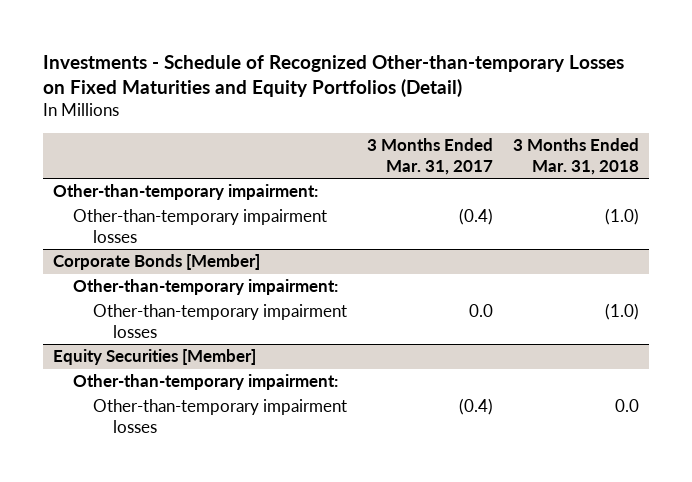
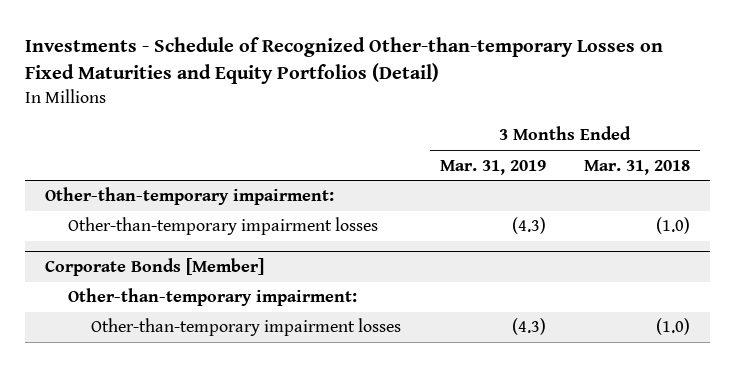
[366,138,493,175] 3 Months Ended Mar. 31, 2017 -> none
none -> [439,159,546,175] Mar. 31, 2019
[53,349,257,366] Equity Securities [Member] -> none
[73,374,339,391] Other-than-temporary impairment: -> none
[93,399,348,433] Other-than-temporary impairment losses -> none

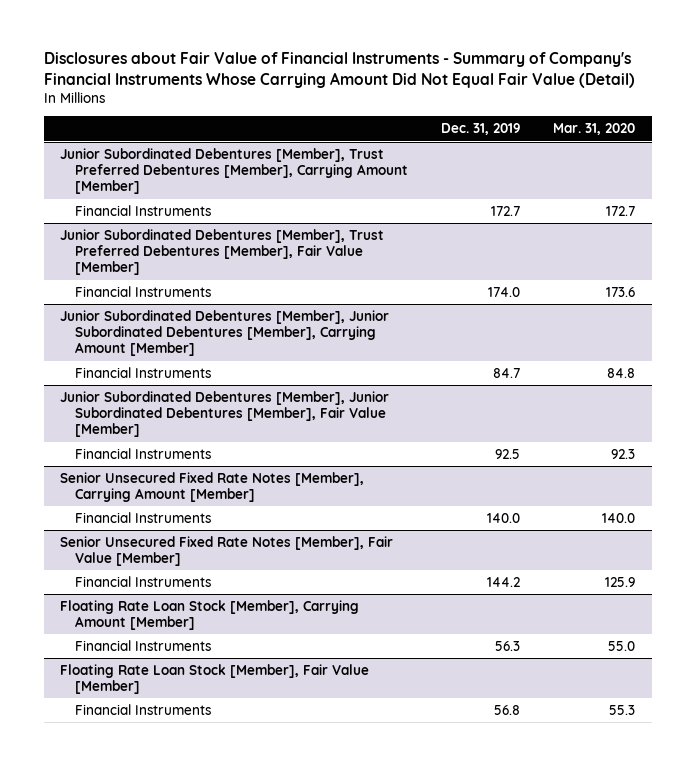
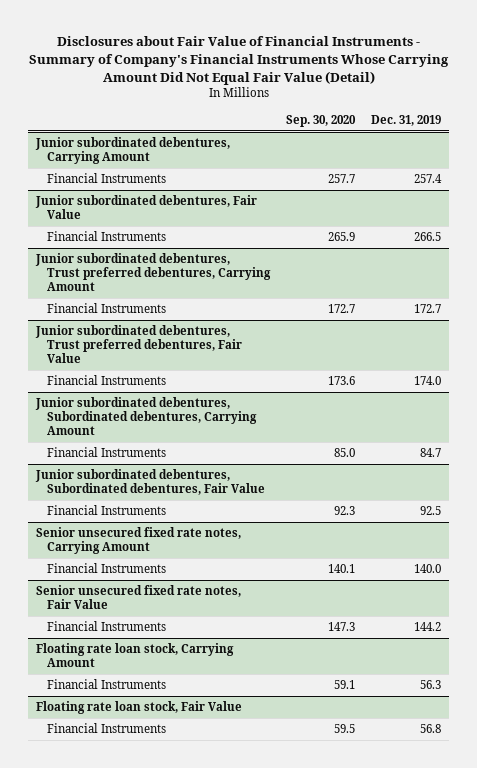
[553,123,636,136] Mar. 31, 2020 -> none
none -> [286,114,357,127] Sep. 30, 2020
none -> [35,137,231,164] Junior subordinated debentures, Carrying Amount
none -> [47,173,167,184] Financial Instruments
none -> [35,195,258,219] Junior subordinated debentures, Fair Value
none -> [47,231,167,242] Financial Instruments
[60,147,409,195] Junior Subordinated Debentures [Member], Trust Preferred Debentures [Member], Carrying Amount [Member] -> [35,253,272,291] Junior subordinated debentures, Trust preferred debentures, Carrying Amount
[60,228,385,276] Junior Subordinated Debentures [Member], Trust Preferred Debentures [Member], Fair Value [Member] -> [35,325,243,363] Junior subordinated debentures, Trust preferred debentures, Fair Value
[60,309,390,357] Junior Subordinated Debentures [Member], Junior Subordinated Debentures [Member], Carrying Amount [Member] -> [35,397,258,435] Junior subordinated debentures, Subordinated debentures, Carrying Amount
[60,390,390,438] Junior Subordinated Debentures [Member], Junior Subordinated Debentures [Member], Fair Value [Member] -> [35,469,266,495] Junior subordinated debentures, Subordinated debentures, Fair Value
[60,471,365,503] Senior Unsecured Fixed Rate Notes [Member], Carrying Amount [Member] -> [36,527,242,554] Senior unsecured fixed rate notes, Carrying Amount
[60,535,394,567] Senior Unsecured Fixed Rate Notes [Member], Fair Value [Member] -> [36,585,242,609] Senior unsecured fixed rate notes, Fair Value
[60,599,360,631] Floating Rate Loan Stock [Member], Carrying Amount [Member] -> [36,643,235,667] Floating rate loan stock, Carrying Amount
[60,663,370,695] Floating Rate Loan Stock [Member], Fair Value [Member] -> [36,701,243,715] Floating rate loan stock, Fair Value

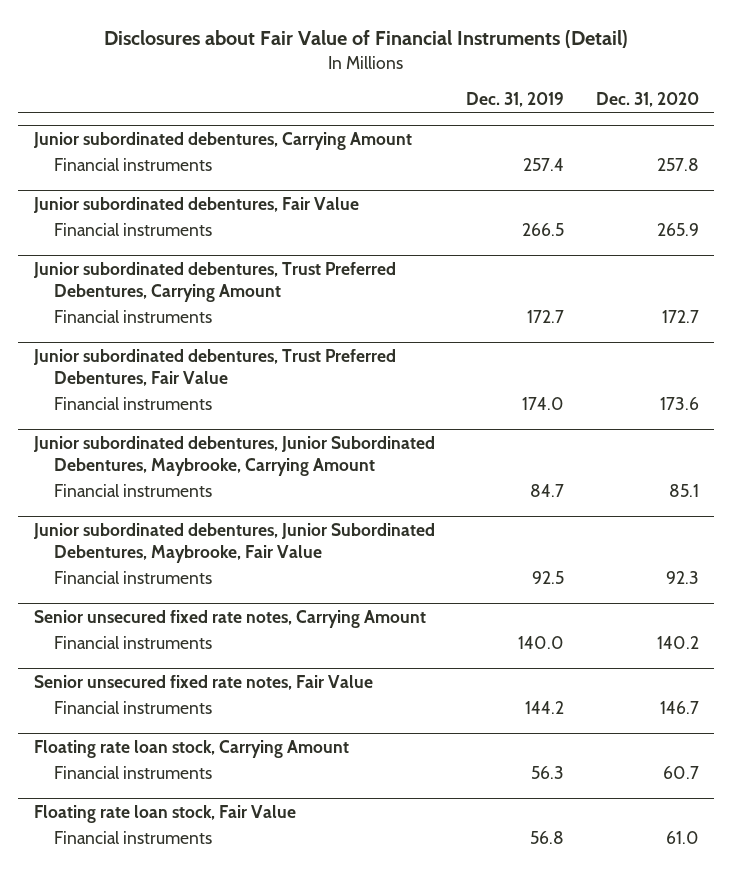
[28,36,449,85] Disclosures about Fair Value of Financial Instruments - Summary of Company's Financial Instruments Whose Carrying Amount Did Not Equal Fair Value (Detail) -> [104,30,629,49] Disclosures about Fair Value of Financial Instruments (Detail)
[286,114,357,127] Sep. 30, 2020 -> none
none -> [595,92,699,108] Dec. 31, 2020
[47,173,167,184] Financial Instruments -> [54,158,213,172] Financial instruments
[47,231,167,242] Financial Instruments -> [54,223,213,237] Financial instruments
[35,253,272,291] Junior subordinated debentures, Trust preferred debentures, Carrying Amount -> [32,261,396,302] Junior subordinated debentures, Trust Preferred Debentures, Carrying Amount
[47,303,167,314] Financial Instruments -> [54,310,213,324] Financial instruments
[35,325,243,363] Junior subordinated debentures, Trust preferred debentures, Fair Value -> [32,348,396,386] Junior subordinated debentures, Trust Preferred Debentures, Fair Value
[47,375,167,386] Financial Instruments -> [54,397,213,411] Financial instruments
[35,397,258,435] Junior subordinated debentures, Subordinated debentures, Carrying Amount -> [32,435,435,476] Junior subordinated debentures, Junior Subordinated Debentures, Maybrooke, Carrying Amount
[47,447,167,458] Financial Instruments -> [54,484,213,498] Financial instruments
[35,469,266,495] Junior subordinated debentures, Subordinated debentures, Fair Value -> [32,522,435,563] Junior subordinated debentures, Junior Subordinated Debentures, Maybrooke, Fair Value
[47,505,167,516] Financial Instruments -> [54,571,213,585] Financial instruments
[47,563,167,574] Financial Instruments -> [54,636,213,650] Financial instruments
[47,621,167,632] Financial Instruments -> [54,701,213,715] Financial instruments
[47,679,167,690] Financial Instruments -> [54,766,213,780] Financial instruments
[47,723,167,734] Financial Instruments -> [54,831,213,845] Financial instruments

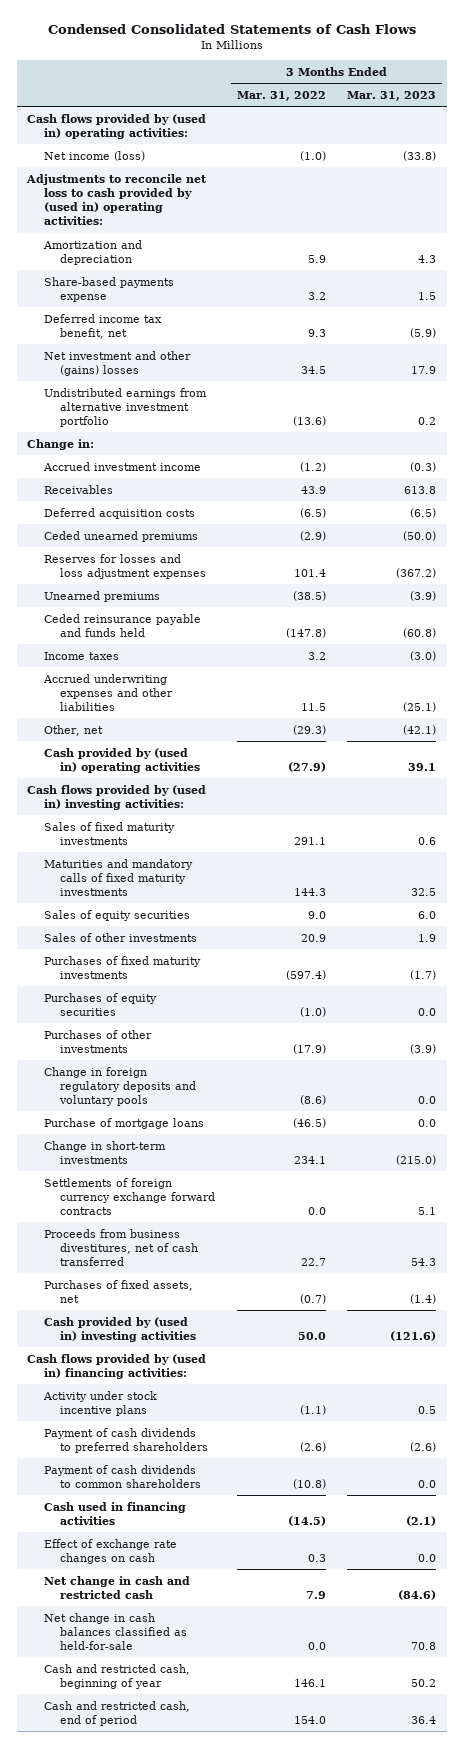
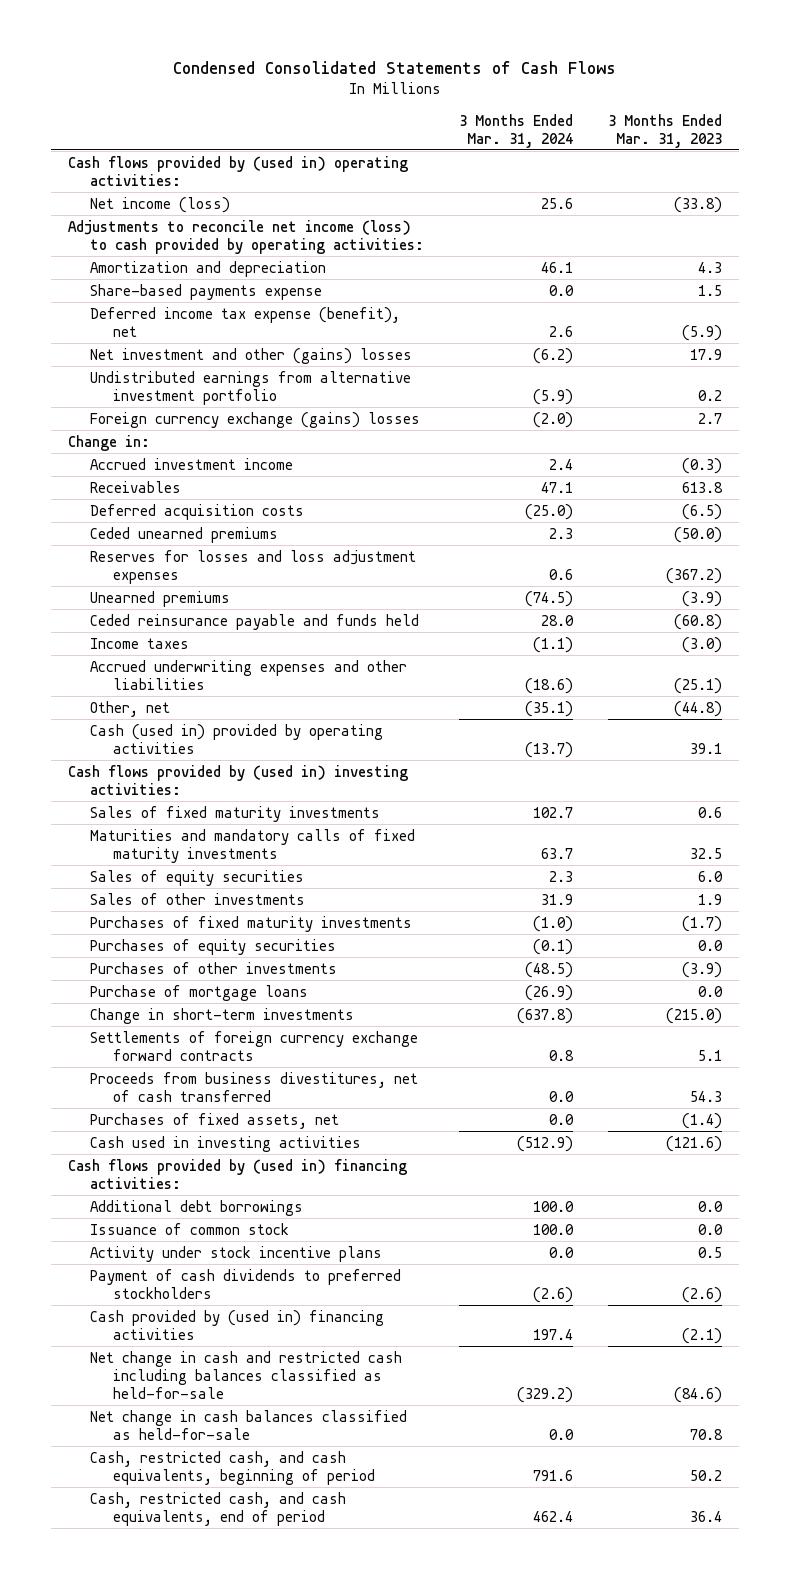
[236,90,326,101] Mar. 31, 2022 -> none
none -> [459,113,574,148] 3 Months Ended Mar. 31, 2024
[26,173,208,226] Adjustments to reconcile net loss to cash provided by (used in) operating activities: -> [68,219,425,254] Adjustments to reconcile net income (loss) to cash provided by operating activities:
[43,313,162,339] Deferred income tax benefit, net -> [90,306,401,337] Deferred income tax expense (benefit), net
none -> [90,411,421,428] Foreign currency exchange (gains) losses
[403,724,437,735] (42.1) -> [673,700,722,717] (44.8)
[43,747,201,773] Cash provided by (used in) operating activities -> [90,723,384,754] Cash (used in) provided by operating activities
[43,1066,197,1106] Change in foreign regulatory deposits and voluntary pools -> none
[43,1316,197,1342] Cash provided by (used in) investing activities -> [90,1135,362,1152] Cash used in investing activities
none -> [90,1199,304,1216] Additional debt borrowings
none -> [90,1222,290,1235] Issuance of common stock
[43,1464,202,1488] Payment of cash dividends to common shareholders -> none
[43,1538,177,1564] Effect of exchange rate changes on cash -> none
[43,1427,209,1453] Payment of cash dividends to preferred shareholders -> [90,1268,402,1299] Payment of cash dividends to preferred stockholders
[43,1501,186,1525] Cash used in financing activities -> [90,1309,385,1340] Cash provided by (used in) financing activities
[43,1575,190,1599] Net change in cash and restricted cash -> [90,1350,403,1399] Net change in cash and restricted cash including balances classified as held-for-sale
[43,1663,190,1689] Cash and restricted cash, beginning of year -> [90,1450,375,1485] Cash, restricted cash, and cash equivalents, beginning of period
[43,1700,190,1726] Cash and restricted cash, end of period -> [90,1491,347,1526] Cash, restricted cash, and cash equivalents, end of period

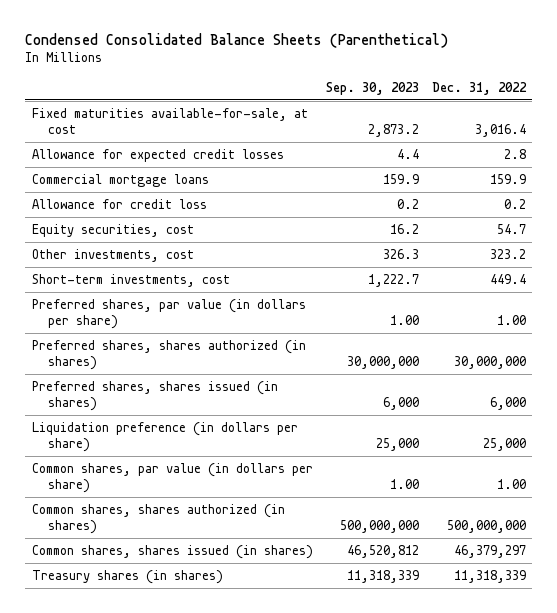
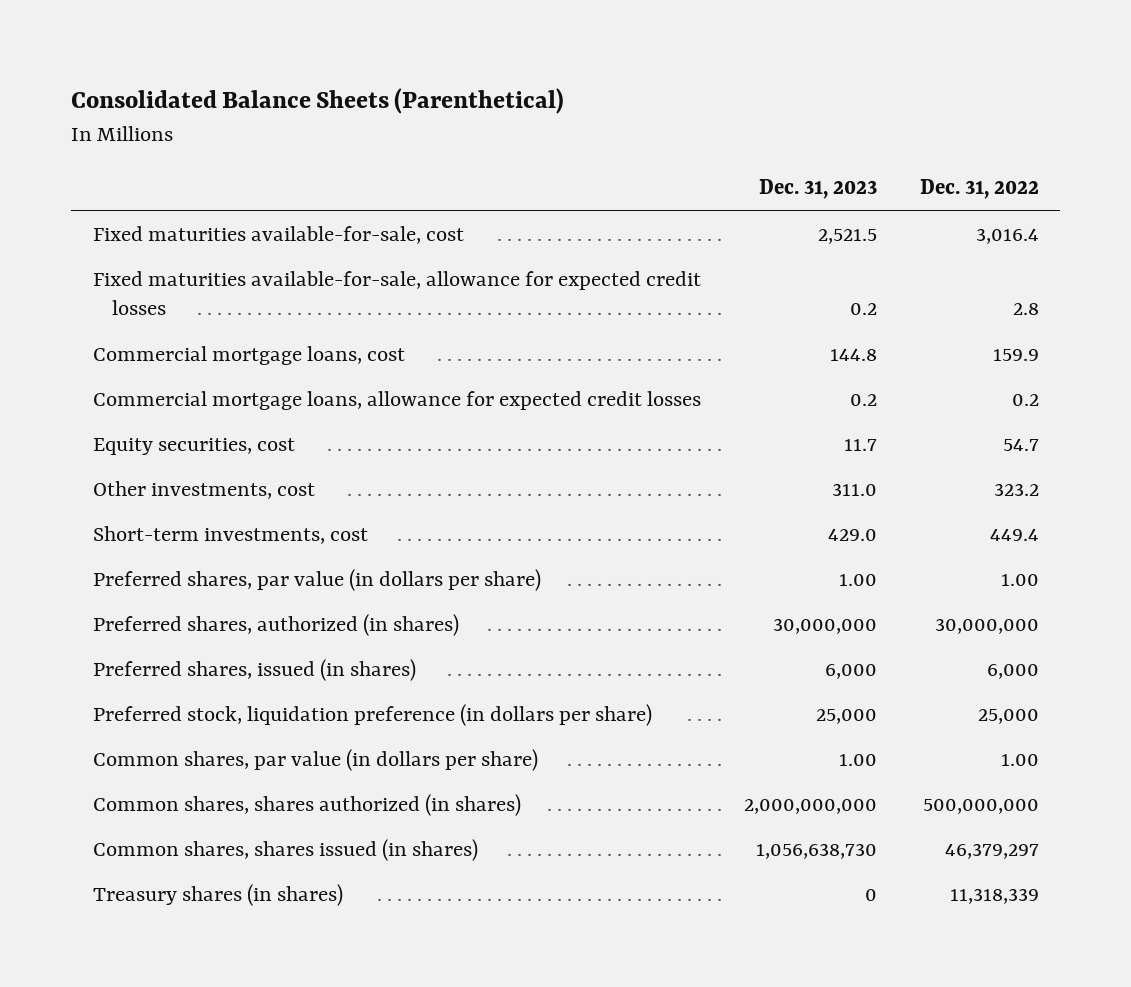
[25,32,449,48] Condensed Consolidated Balance Sheets (Parenthetical) -> [71,88,565,115] Consolidated Balance Sheets (Parenthetical)
[325,81,419,95] Sep. 30, 2023 -> none
none -> [758,179,877,200] Dec. 31, 2023
[31,107,308,134] Fixed maturities available-for-sale, at cost -> [92,225,464,244] Fixed maturities available-for-sale, cost
[31,148,284,162] Allowance for expected credit losses -> [92,270,701,316] Fixed maturities available-for-sale, allowance for expected credit losses
[31,173,209,187] Commercial mortgage loans -> [92,345,405,365] Commercial mortgage loans, cost
[31,198,207,209] Allowance for credit loss -> [92,390,701,410] Commercial mortgage loans, allowance for expected credit losses
[31,339,306,370] Preferred shares, shares authorized (in shares) -> [92,613,459,636] Preferred shares, authorized (in shares)
[31,380,278,411] Preferred shares, shares issued (in shares) -> [92,658,416,681] Preferred shares, issued (in shares)
[31,421,298,452] Liquidation preference (in dollars per share) -> [92,703,652,726] Preferred stock, liquidation preference (in dollars per share)

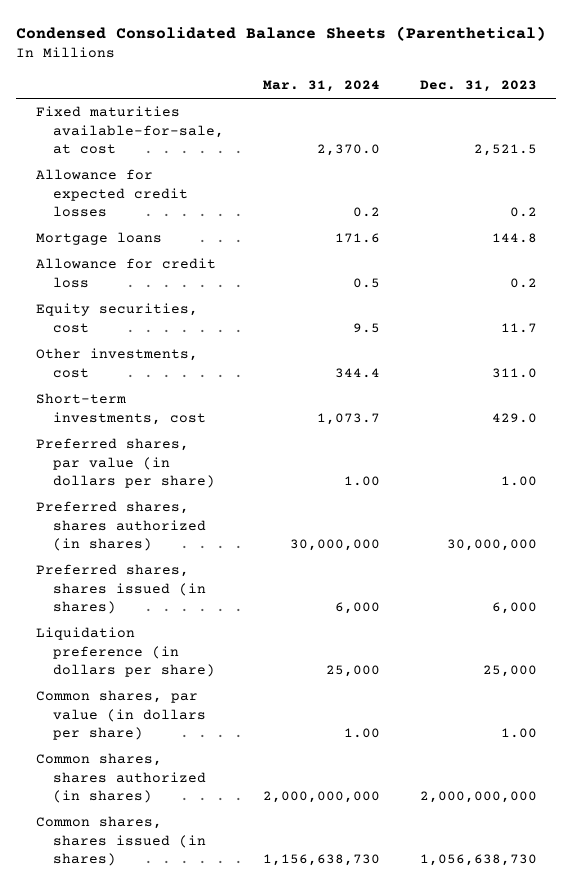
[71,88,565,115] Consolidated Balance Sheets (Parenthetical) -> [16,26,547,42] Condensed Consolidated Balance Sheets (Parenthetical)
[919,179,1039,200] Dec. 31, 2022 -> none
none -> [263,79,381,92] Mar. 31, 2024
[92,225,464,244] Fixed maturities available-for-sale, cost -> [35,106,224,155] Fixed maturities available-for-sale, at cost
[92,270,701,316] Fixed maturities available-for-sale, allowance for expected credit losses -> [35,169,188,218] Allowance for expected credit losses
[92,345,405,365] Commercial mortgage loans, cost -> [35,232,162,246] Mortgage loans
[92,390,701,410] Commercial mortgage loans, allowance for expected credit losses -> [35,258,216,288] Allowance for credit loss
[92,613,459,636] Preferred shares, authorized (in shares) -> [35,501,206,552] Preferred shares, shares authorized (in shares)
[92,658,416,681] Preferred shares, issued (in shares) -> [35,564,206,615] Preferred shares, shares issued (in shares)
[92,703,652,726] Preferred stock, liquidation preference (in dollars per share) -> [35,627,215,678] Liquidation preference (in dollars per share)
[92,883,343,906] Treasury shares (in shares) -> none

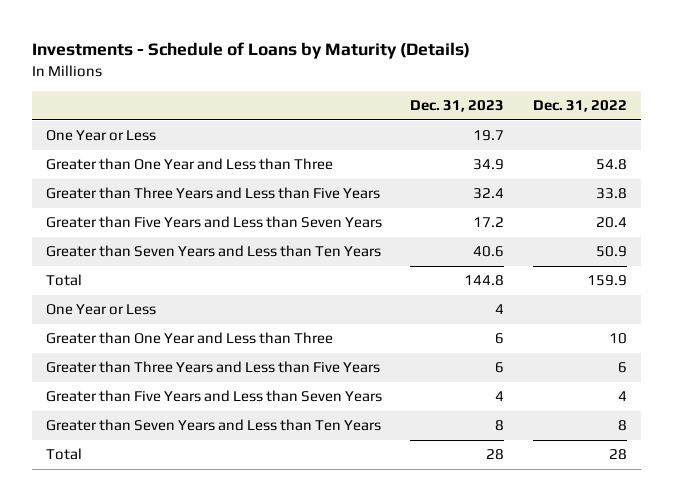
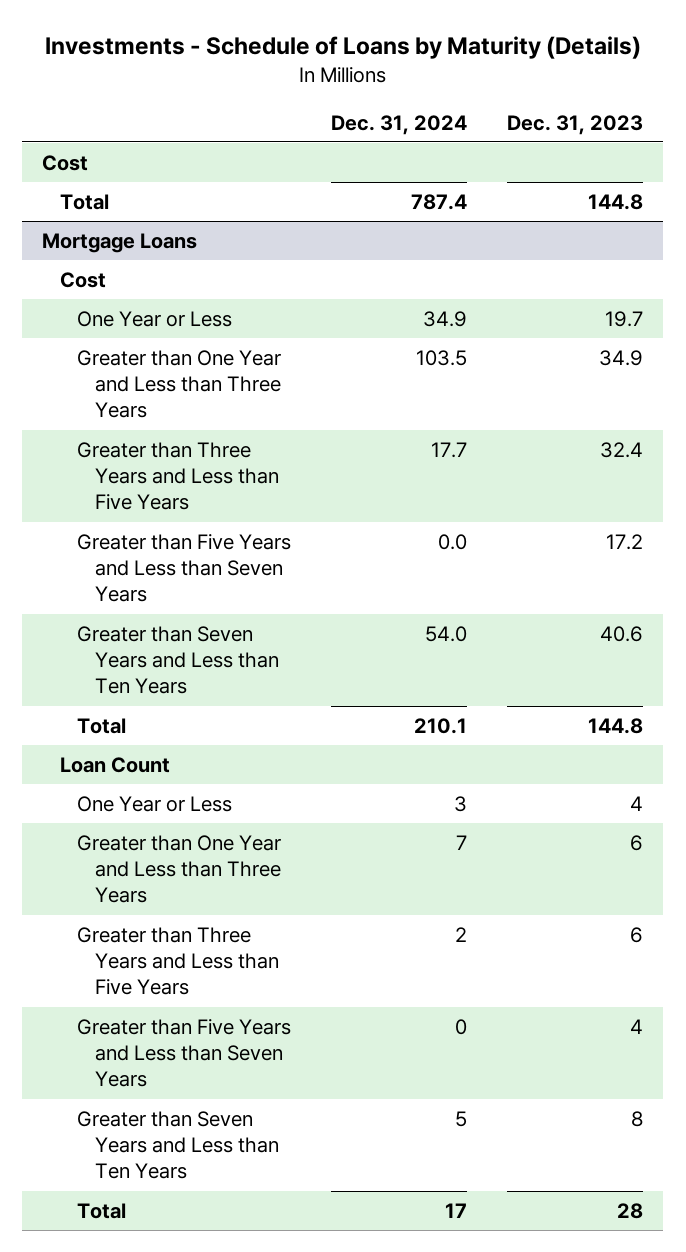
[532,100,627,113] Dec. 31, 2022 -> none
none -> [331,114,468,135] Dec. 31, 2024
none -> [42,154,89,171] Cost
none -> [59,193,109,210] Total
none -> [42,232,198,253] Mortgage Loans
none -> [59,271,106,288] Cost
[46,158,334,171] Greater than One Year and Less than Three -> [77,349,282,419] Greater than One Year and Less than Three Years
none -> [59,756,170,773] Loan Count
[46,332,334,345] Greater than One Year and Less than Three -> [77,834,282,904] Greater than One Year and Less than Three Years

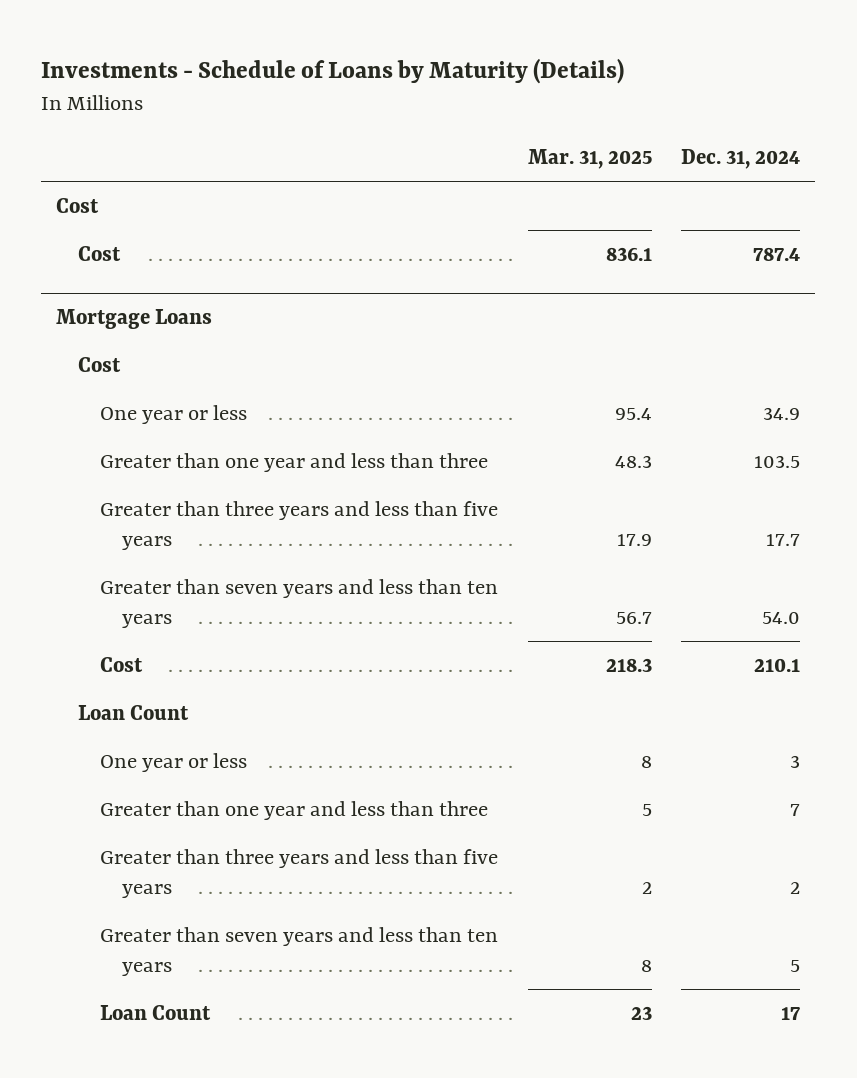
[507,114,644,135] Dec. 31, 2023 -> none
none -> [527,148,652,169] Mar. 31, 2025
[59,193,109,210] Total -> [78,245,122,261] Cost
[77,533,292,603] Greater than Five Years and Less than Seven Years -> none
[77,310,233,327] One Year or Less -> [100,404,248,424] One year or less
[77,349,282,419] Greater than One Year and Less than Three Years -> [100,452,489,472] Greater than one year and less than three
[77,441,279,511] Greater than Three Years and Less than Five Years -> [100,500,499,551] Greater than three years and less than five years
[77,625,279,695] Greater than Seven Years and Less than Ten Years -> [100,578,499,629] Greater than seven years and less than ten years
[77,717,127,734] Total -> [100,656,144,672] Cost
[77,1018,292,1088] Greater than Five Years and Less than Seven Years -> none
[77,795,233,812] One Year or Less -> [100,752,248,772] One year or less
[77,834,282,904] Greater than One Year and Less than Three Years -> [100,800,489,820] Greater than one year and less than three
[77,926,279,996] Greater than Three Years and Less than Five Years -> [100,848,499,899] Greater than three years and less than five years
[77,1110,279,1180] Greater than Seven Years and Less than Ten Years -> [100,926,499,977] Greater than seven years and less than ten years
[77,1202,127,1219] Total -> [100,1004,212,1020] Loan Count

